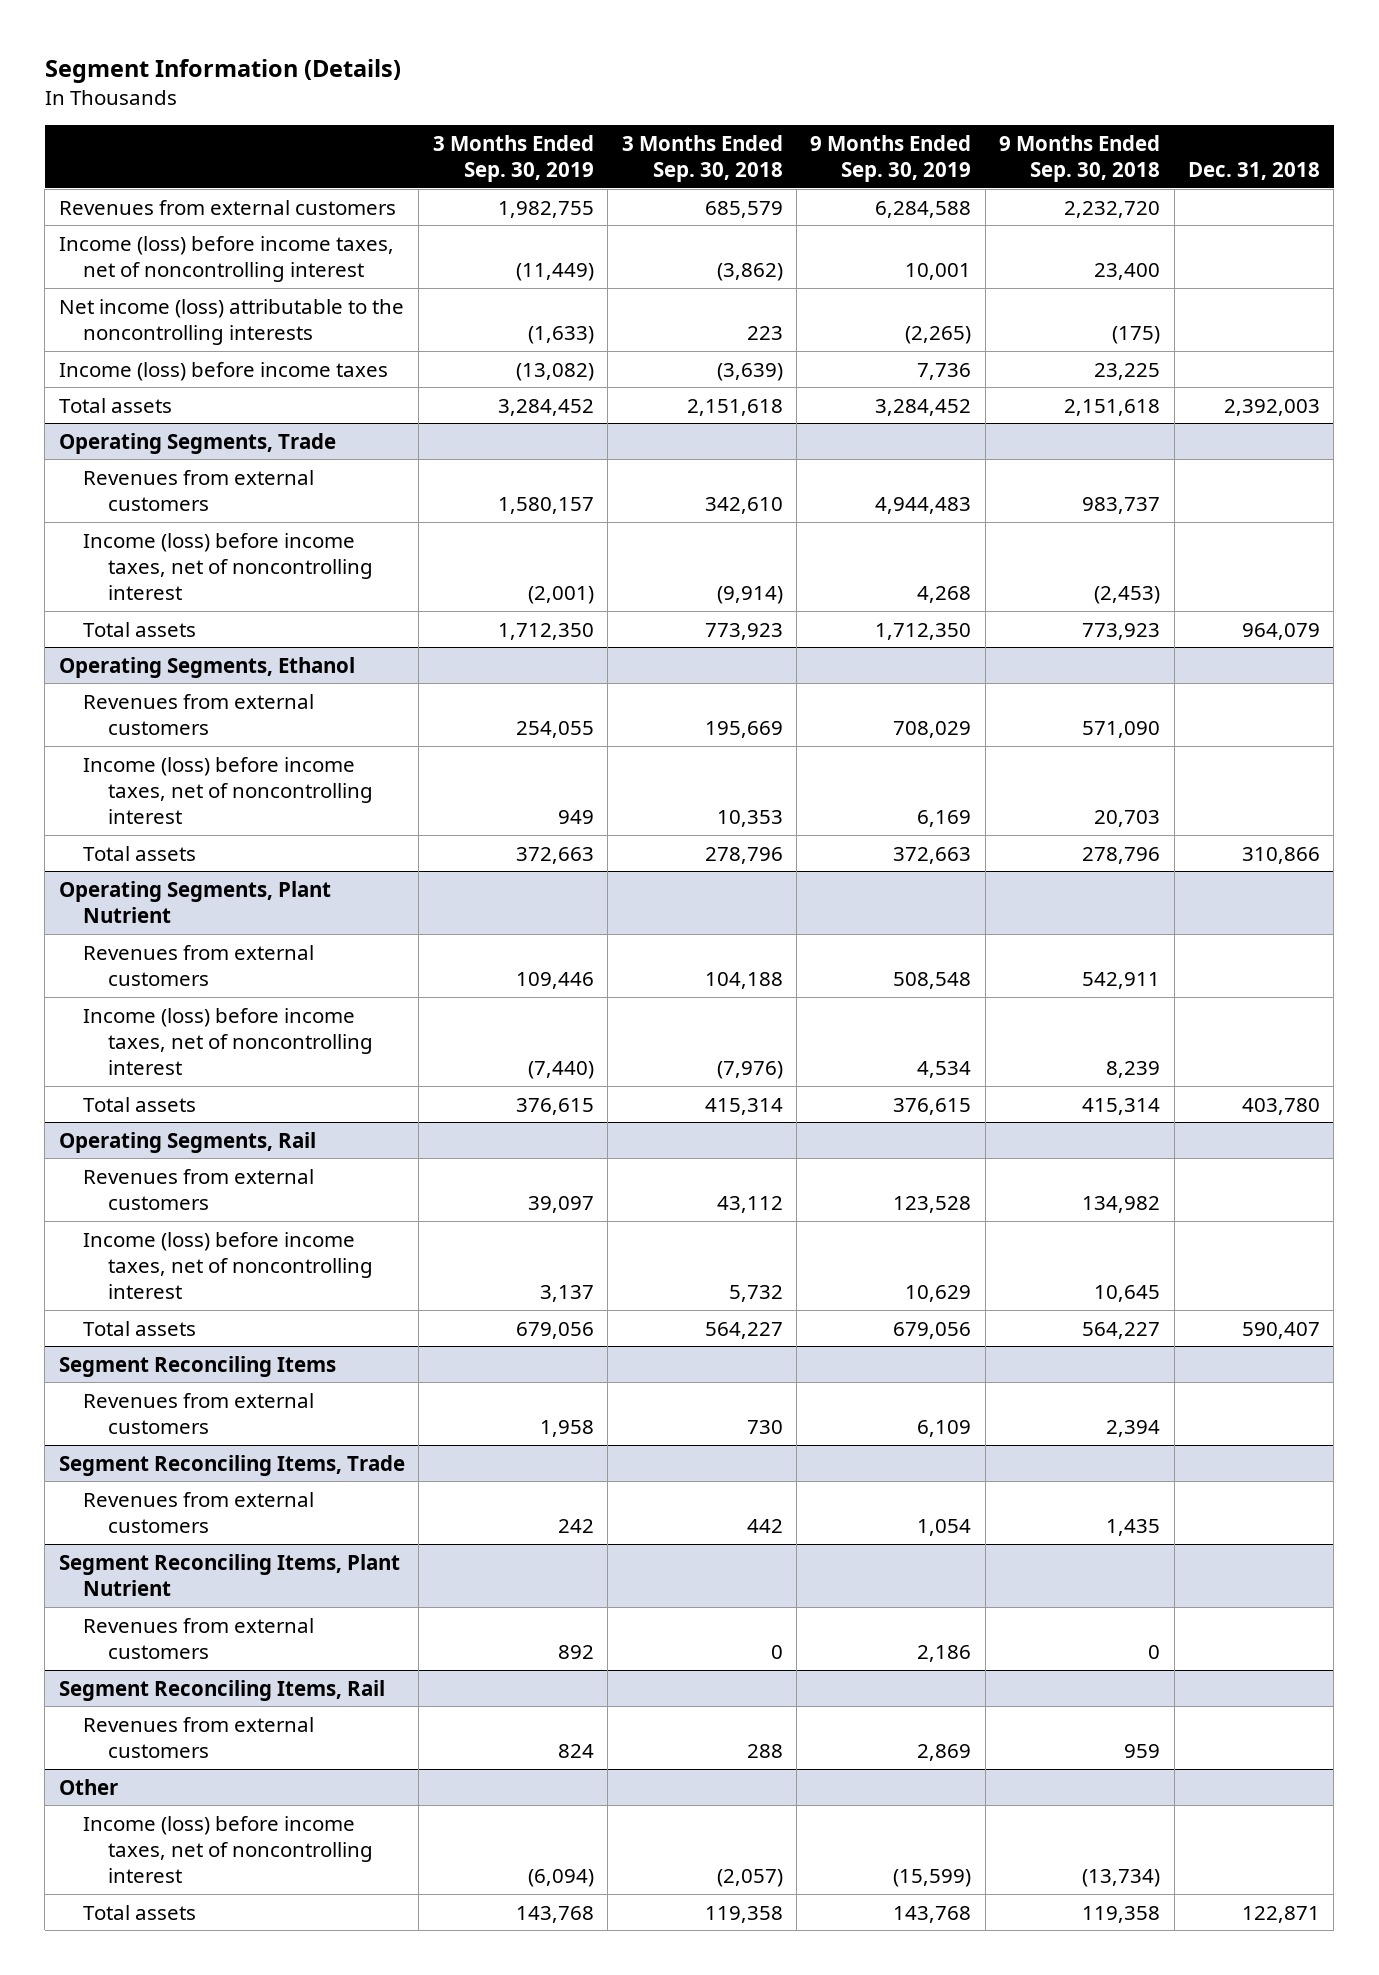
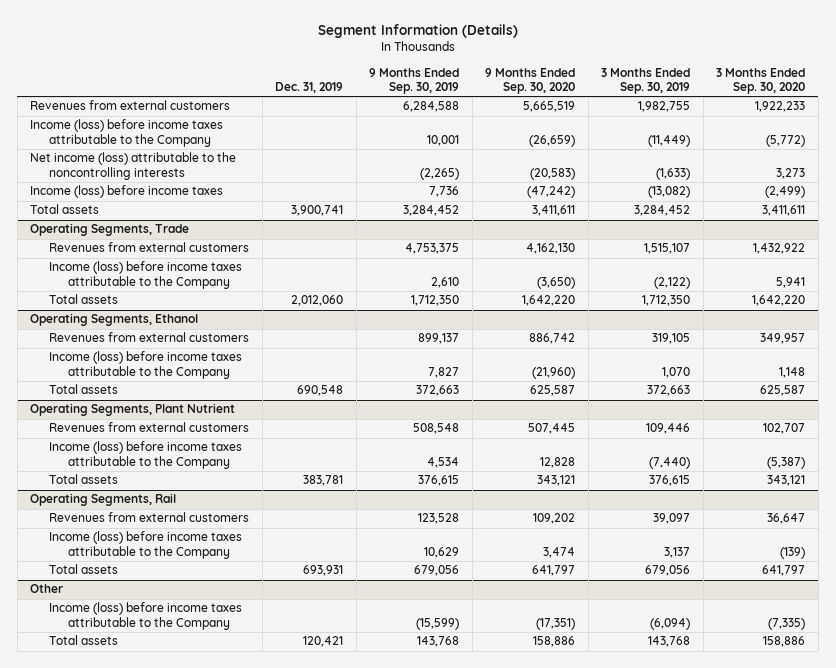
[621,134,783,182] 3 Months Ended Sep. 30, 2018 -> none
[999,134,1161,182] 9 Months Ended Sep. 30, 2018 -> none
[1188,161,1321,180] Dec. 31, 2018 -> none
none -> [275,81,344,93] Dec. 31, 2019
none -> [485,67,576,94] 9 Months Ended Sep. 30, 2020
none -> [716,67,806,94] 3 Months Ended Sep. 30, 2020
[58,235,394,282] Income (loss) before income taxes, net of noncontrolling interest -> [30,119,224,147] Income (loss) before income taxes attributable to the Company
[497,496,594,514] 1,580,157 -> [644,243,691,255] 1,515,107
[875,496,972,514] 4,944,483 -> [405,243,460,255] 4,753,375
[83,532,373,601] Income (loss) before income taxes, net of noncontrolling interest -> [48,261,242,289] Income (loss) before income taxes attributable to the Company
[527,586,594,605] (2,001) -> [654,276,691,289] (2,122)
[917,586,972,604] 4,268 -> [431,276,460,288] 2,610
[515,720,594,738] 254,055 -> [652,333,691,345] 319,105
[893,720,972,738] 708,029 -> [418,333,460,345] 899,137
[83,756,373,825] Income (loss) before income taxes, net of noncontrolling interest -> [48,351,242,379] Income (loss) before income taxes attributable to the Company
[557,810,594,825] 949 -> [662,366,691,378] 1,070
[917,810,972,828] 6,169 -> [428,366,460,378] 7,827
[83,1007,373,1076] Income (loss) before income taxes, net of noncontrolling interest -> [48,441,242,469] Income (loss) before income taxes attributable to the Company
[83,1231,373,1300] Income (loss) before income taxes, net of noncontrolling interest -> [48,531,242,559] Income (loss) before income taxes attributable to the Company
[58,1355,336,1377] Segment Reconciling Items -> none
[83,1392,315,1434] Revenues from external customers -> none
[58,1454,405,1476] Segment Reconciling Items, Trade -> none
[83,1491,315,1533] Revenues from external customers -> none
[58,1553,400,1596] Segment Reconciling Items, Plant Nutrient -> none
[83,1617,315,1659] Revenues from external customers -> none
[58,1679,385,1701] Segment Reconciling Items, Rail -> none
[83,1716,315,1758] Revenues from external customers -> none
[83,1815,373,1884] Income (loss) before income taxes, net of noncontrolling interest -> [48,602,242,630] Income (loss) before income taxes attributable to the Company

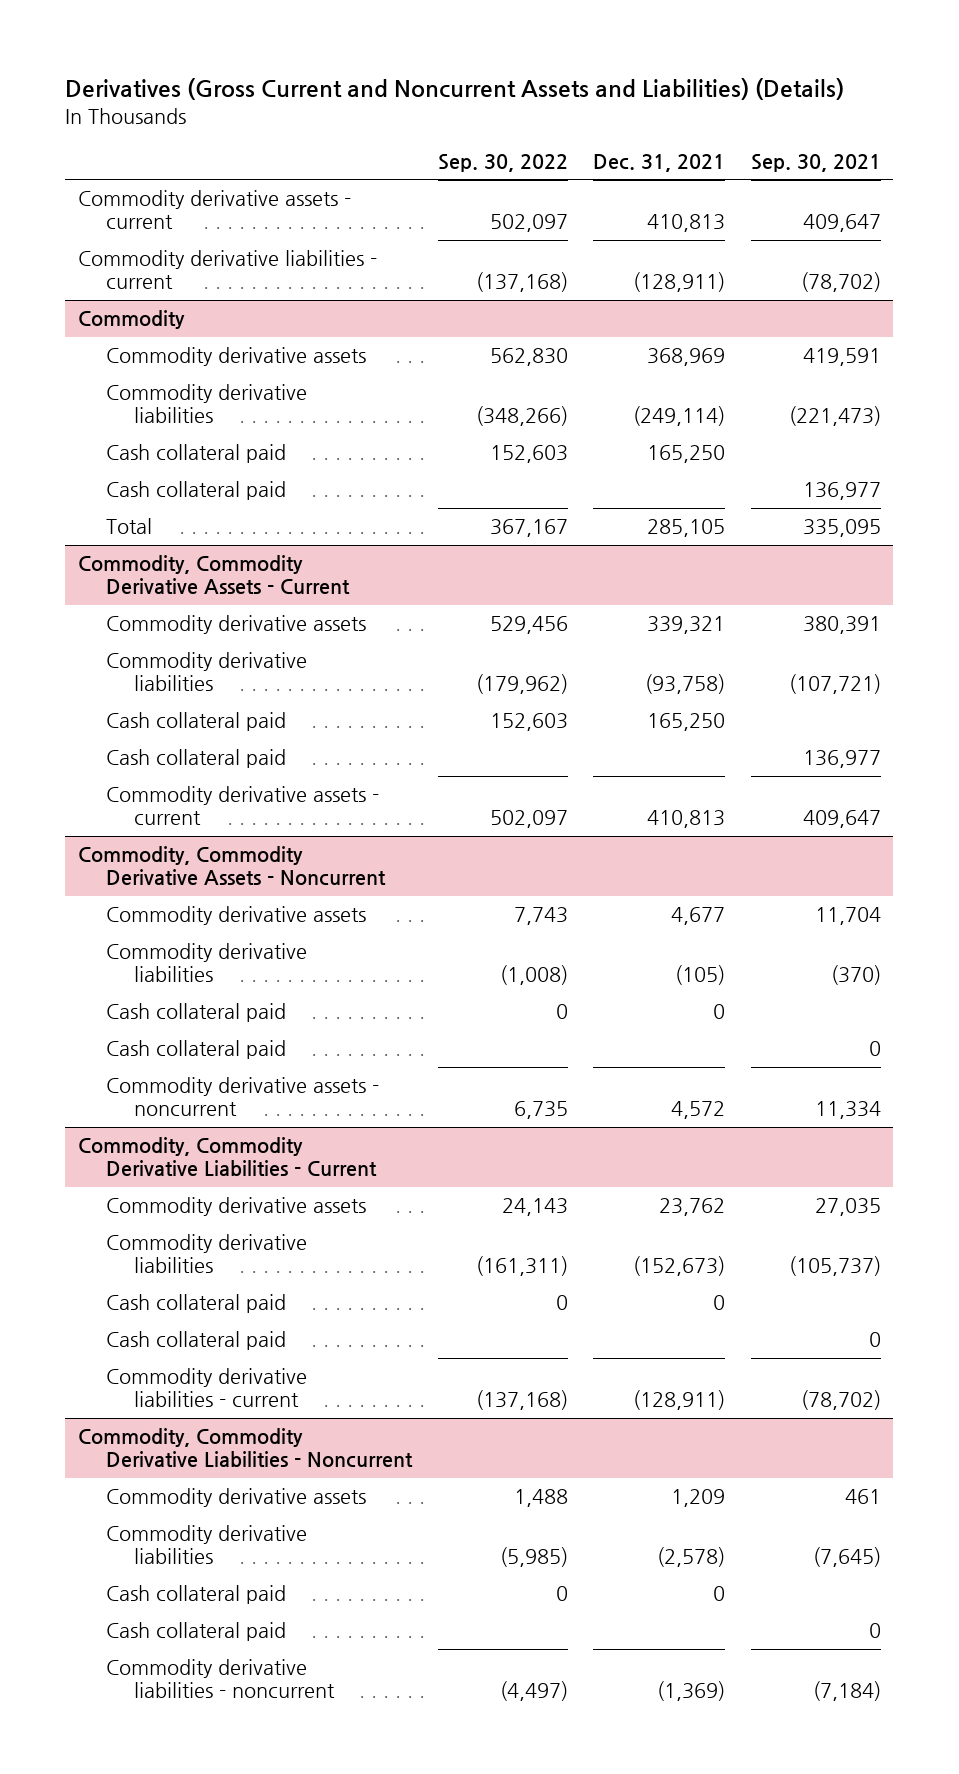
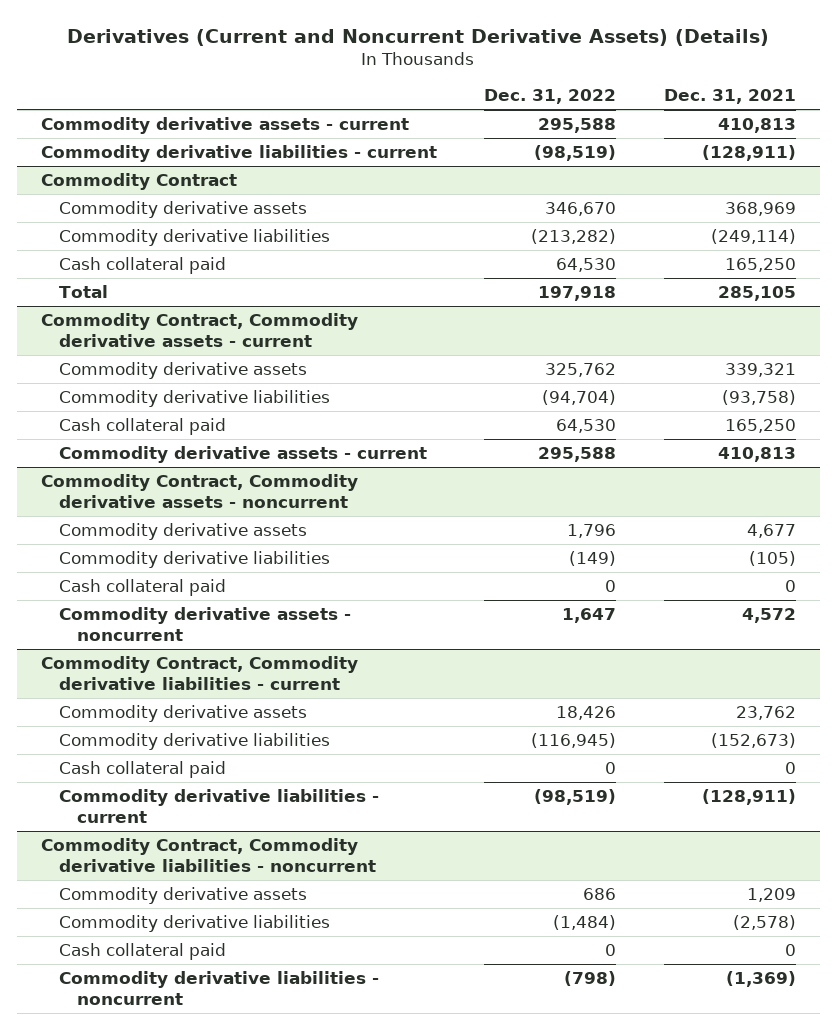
[65,78,845,101] Derivatives (Gross Current and Noncurrent Assets and Liabilities) (Details) -> [67,28,770,46] Derivatives (Current and Noncurrent Derivative Assets) (Details)
[437,153,568,172] Sep. 30, 2022 -> none
[750,153,881,172] Sep. 30, 2021 -> none
none -> [484,89,617,105] Dec. 31, 2022
[78,310,186,330] Commodity -> [41,173,238,191] Commodity Contract
[106,481,287,501] Cash collateral paid -> none
[78,555,351,595] Commodity, Commodity Derivative Assets - Current -> [41,313,359,348] Commodity Contract, Commodity derivative assets - current
[106,749,287,769] Cash collateral paid -> none
[78,846,387,887] Commodity, Commodity Derivative Assets - Noncurrent -> [41,474,359,509] Commodity Contract, Commodity derivative assets - noncurrent
[106,1040,287,1060] Cash collateral paid -> none
[78,1137,378,1177] Commodity, Commodity Derivative Liabilities - Current -> [41,656,359,691] Commodity Contract, Commodity derivative liabilities - current
[106,1331,287,1351] Cash collateral paid -> none
[78,1428,414,1469] Commodity, Commodity Derivative Liabilities - Noncurrent -> [41,838,376,873] Commodity Contract, Commodity derivative liabilities - noncurrent
[106,1622,287,1642] Cash collateral paid -> none

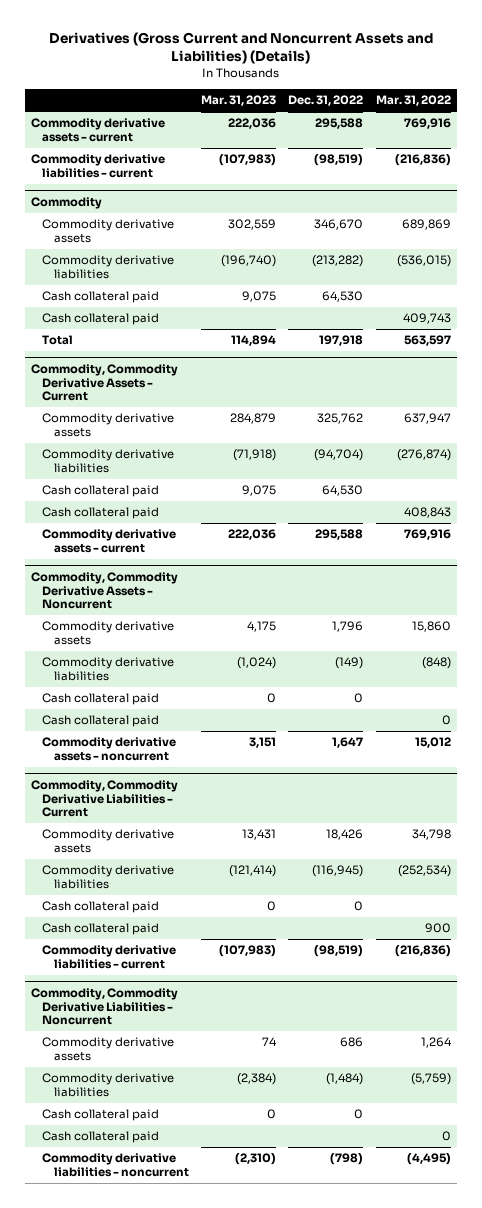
[67,28,770,46] Derivatives (Current and Noncurrent Derivative Assets) (Details) -> [48,32,433,65] Derivatives (Gross Current and Noncurrent Assets and Liabilities) (Details)
[663,89,796,105] Dec. 31, 2021 -> none
none -> [200,95,276,107] Mar. 31, 2023
none -> [375,95,451,107] Mar. 31, 2022
[41,173,238,191] Commodity Contract -> [31,197,103,210] Commodity
none -> [42,313,160,326] Cash collateral paid
[41,313,359,348] Commodity Contract, Commodity derivative assets - current -> [31,364,179,402] Commodity, Commodity Derivative Assets - Current
none -> [42,507,160,520] Cash collateral paid
[41,474,359,509] Commodity Contract, Commodity derivative assets - noncurrent -> [31,572,179,610] Commodity, Commodity Derivative Assets - Noncurrent
none -> [42,715,160,728] Cash collateral paid
[41,656,359,691] Commodity Contract, Commodity derivative liabilities - current -> [31,780,179,818] Commodity, Commodity Derivative Liabilities - Current
none -> [42,923,160,936] Cash collateral paid
[41,838,376,873] Commodity Contract, Commodity derivative liabilities - noncurrent -> [31,988,179,1026] Commodity, Commodity Derivative Liabilities - Noncurrent
none -> [42,1131,160,1144] Cash collateral paid

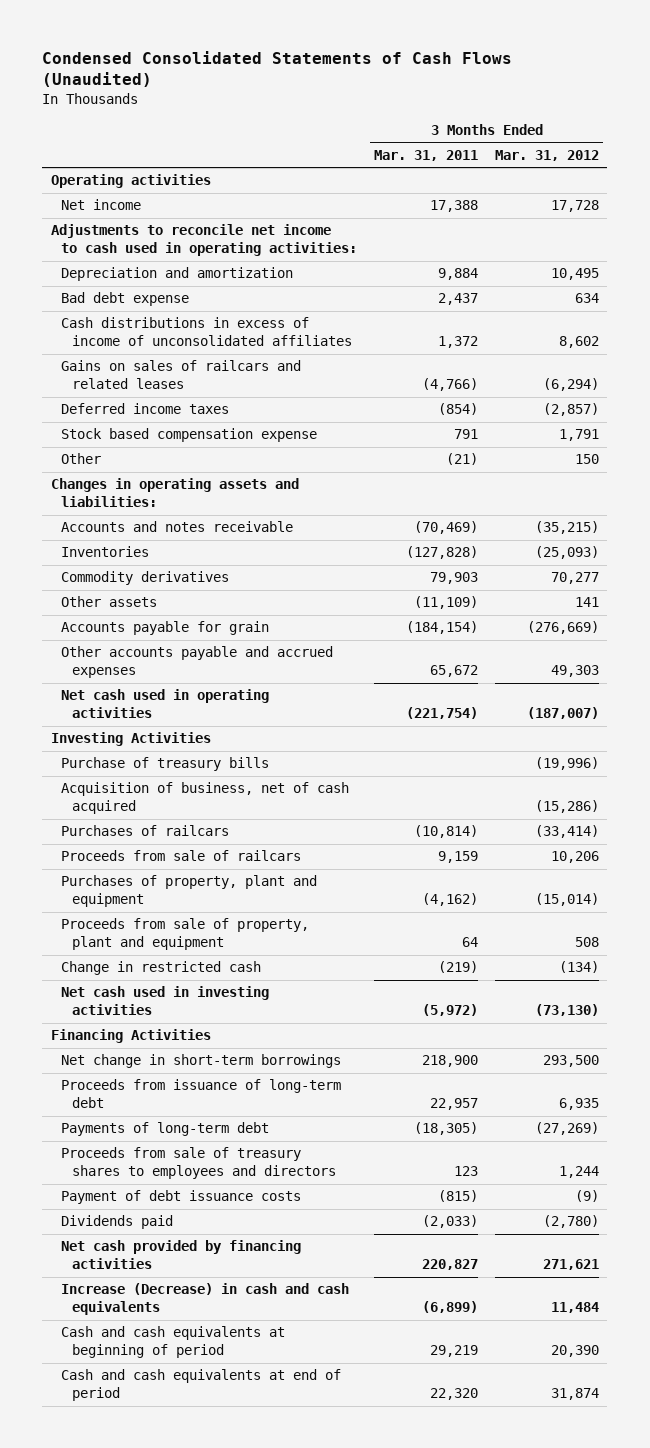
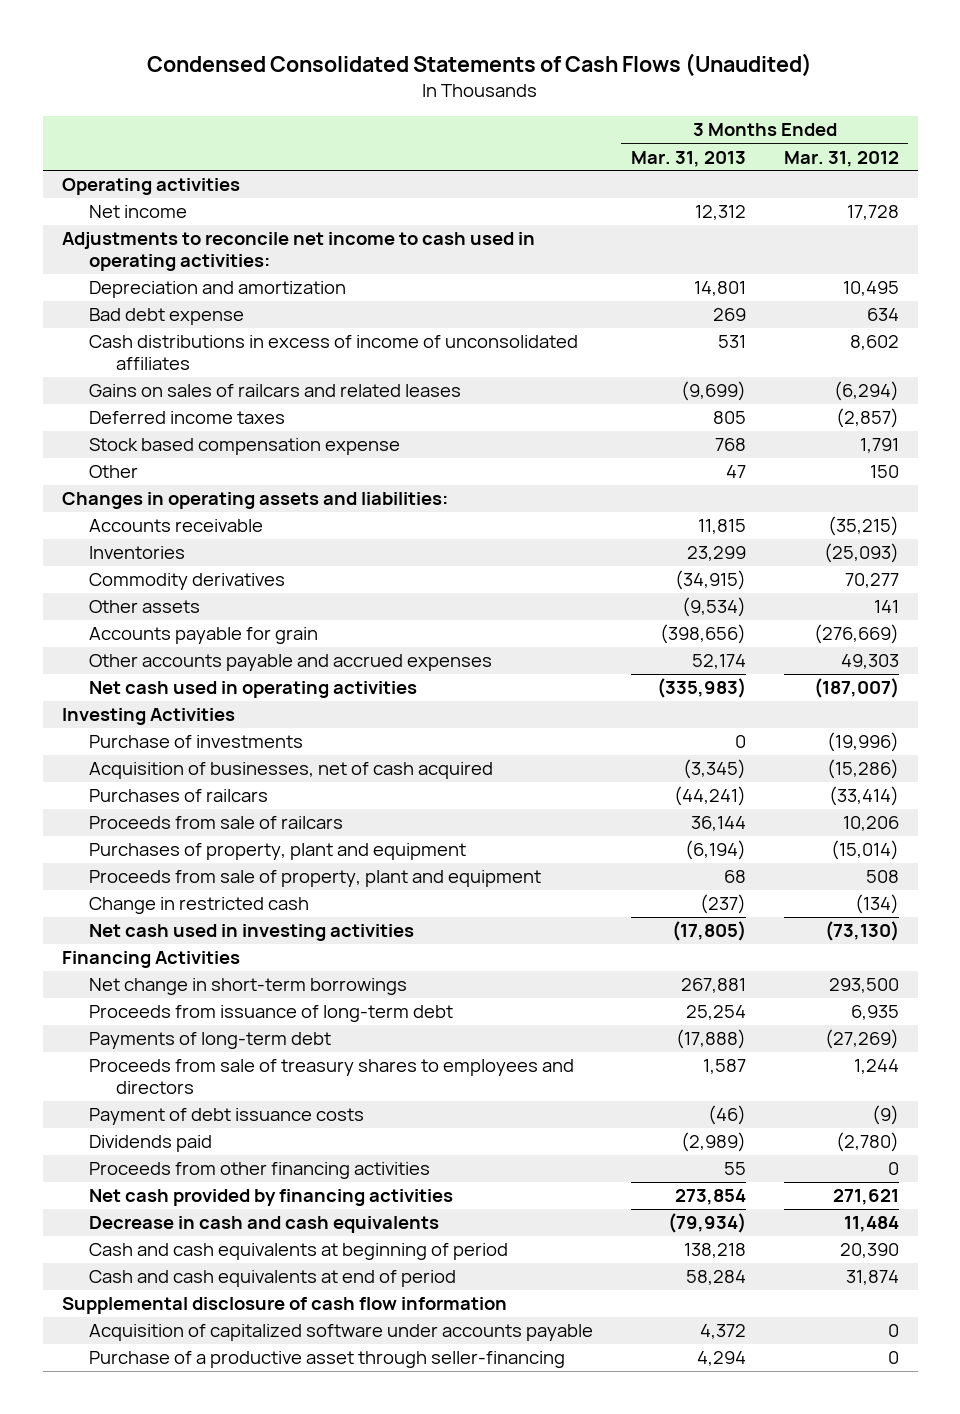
[374,149,479,161] Mar. 31, 2011 -> none
none -> [630,150,746,167] Mar. 31, 2013
[61,521,294,533] Accounts and notes receivable -> [89,519,264,533] Accounts receivable
[61,757,270,772] Purchase of treasury bills -> [89,735,304,749] Purchase of investments
[61,782,350,815] Acquisition of business, net of cash acquired -> [89,762,494,780] Acquisition of businesses, net of cash acquired
none -> [89,1162,431,1180] Proceeds from other financing activities
[61,1283,350,1316] Increase (Decrease) in cash and cash equivalents -> [89,1216,440,1234] Decrease in cash and cash equivalents
none -> [61,1297,507,1315] Supplemental disclosure of cash flow information
none -> [89,1324,594,1342] Acquisition of capitalized software under accounts payable
none -> [89,1351,566,1369] Purchase of a productive asset through seller-financing

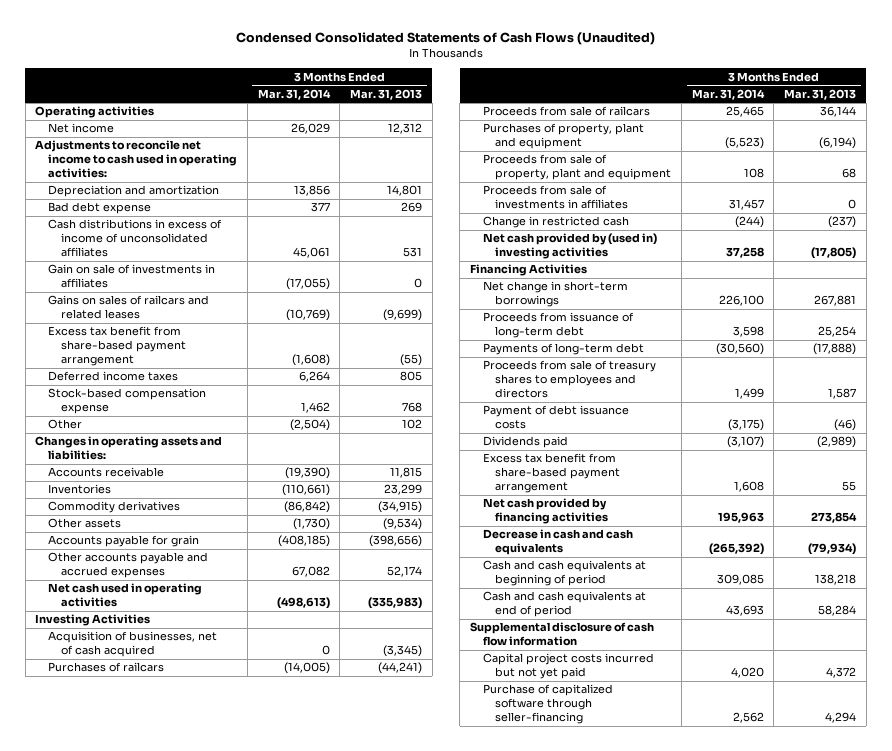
[783,150,899,167] Mar. 31, 2012 -> none
none -> [257,88,331,100] Mar. 31, 2014
none -> [48,264,216,289] Gain on sale of investments in affiliates
none -> [48,326,186,367] Excess tax benefit from share-based payment arrangement
[89,438,401,456] Stock based compensation expense -> [48,388,207,415] Stock-based compensation expense
[725,465,746,479] 47 -> [401,419,422,430] 102
[89,735,304,749] Purchase of investments -> none
none -> [482,185,629,210] Proceeds from sale of investments in affiliates
[89,924,415,942] Net cash used in investing activities -> [482,233,657,260] Net cash provided by (used in) investing activities
[89,1162,431,1180] Proceeds from other financing activities -> none
none -> [482,453,621,494] Excess tax benefit from share-based payment arrangement
[89,1324,594,1342] Acquisition of capitalized software under accounts payable -> [482,653,654,680] Capital project costs incurred but not yet paid
[89,1351,566,1369] Purchase of a productive asset through seller-financing -> [482,684,613,725] Purchase of capitalized software through seller-financing

